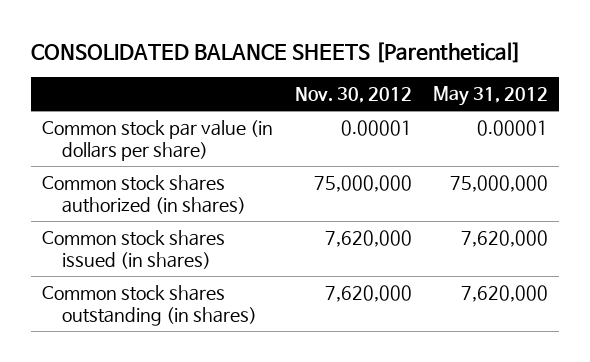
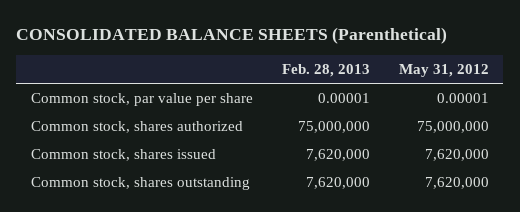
[31,41,522,63] CONSOLIDATED BALANCE SHEETS [Parenthetical] -> [16,26,448,44] CONSOLIDATED BALANCE SHEETS (Parenthetical)
[294,86,412,103] Nov. 30, 2012 -> none
none -> [281,64,370,78] Feb. 28, 2013
[42,120,274,161] Common stock par value (in dollars per share) -> [30,92,253,106] Common stock, par value per share
[42,175,247,214] Common stock shares authorized (in shares) -> [30,120,243,133] Common stock, shares authorized
[42,230,226,269] Common stock shares issued (in shares) -> [30,148,216,161] Common stock, shares issued
[42,285,258,326] Common stock shares outstanding (in shares) -> [30,176,250,190] Common stock, shares outstanding

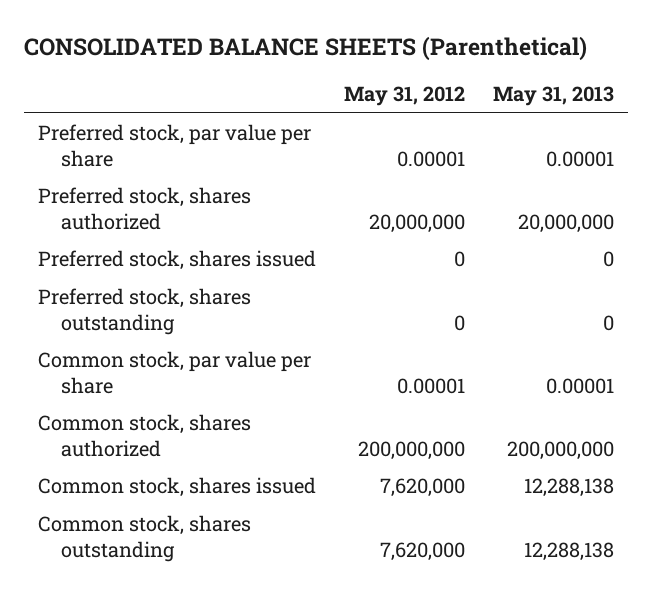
[281,64,370,78] Feb. 28, 2013 -> none
none -> [493,85,615,106] May 31, 2013
none -> [37,124,311,167] Preferred stock, par value per share
none -> [37,187,251,230] Preferred stock, shares authorized
none -> [37,250,316,271] Preferred stock, shares issued
none -> [37,288,251,335] Preferred stock, shares outstanding
[416,120,489,133] 75,000,000 -> [358,440,466,460] 200,000,000

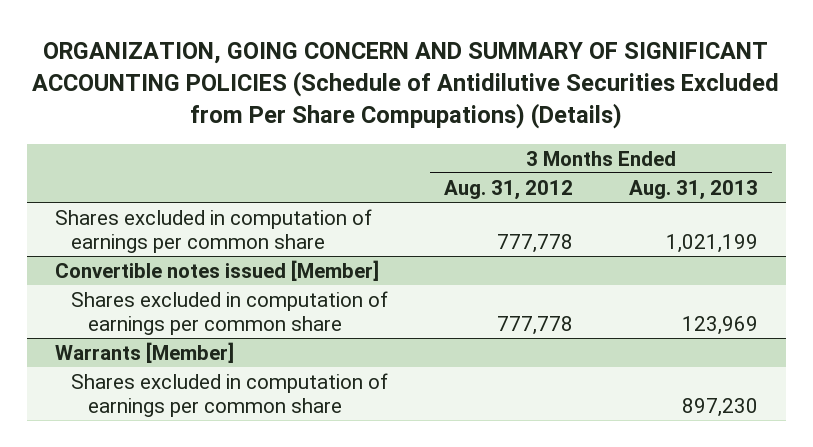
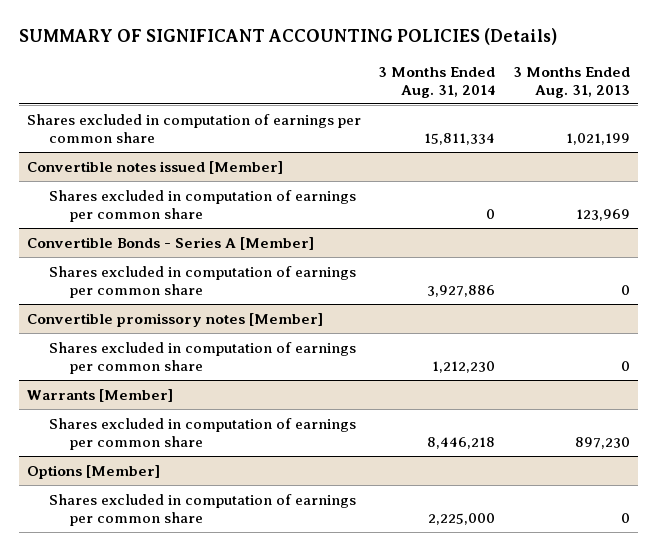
[32,42,780,130] ORGANIZATION, GOING CONCERN AND SUMMARY OF SIGNIFICANT ACCOUNTING POLICIES (Schedule of Antidilutive Securities Excluded from Per Share Compupations) (Details) -> [18,27,557,45] SUMMARY OF SIGNIFICANT ACCOUNTING POLICIES (Details)
[444,179,574,200] Aug. 31, 2012 -> none
none -> [378,66,496,98] 3 Months Ended Aug. 31, 2014
none -> [27,236,315,250] Convertible Bonds - Series A [Member]
none -> [48,265,356,298] Shares excluded in computation of earnings per common share
none -> [27,312,324,327] Convertible promissory notes [Member]
none -> [48,341,356,374] Shares excluded in computation of earnings per common share
none -> [27,464,161,479] Options [Member]
none -> [48,493,356,526] Shares excluded in computation of earnings per common share

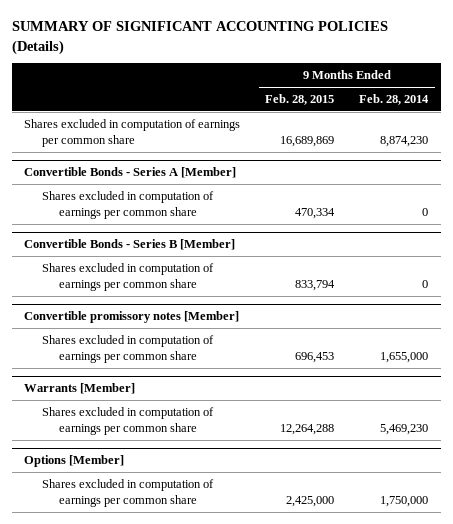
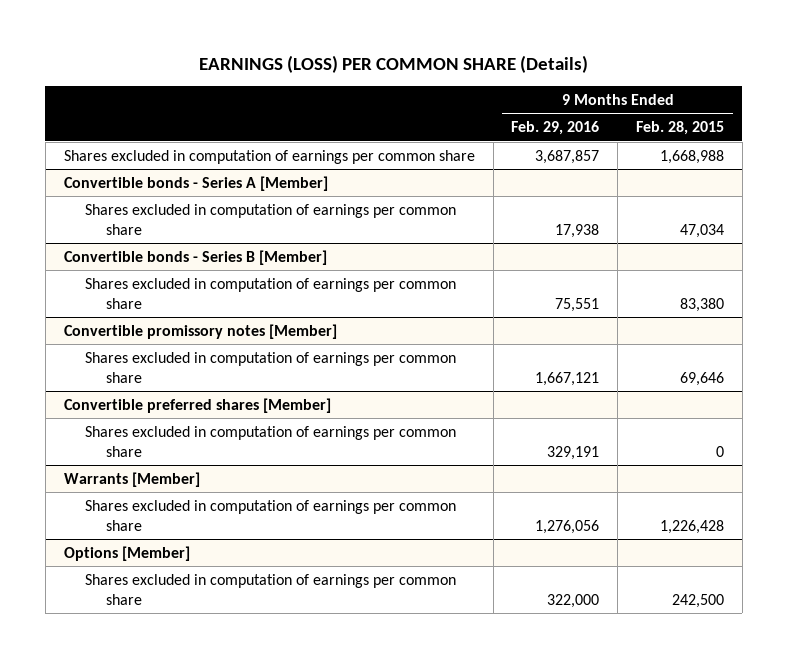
[11,21,388,55] SUMMARY OF SIGNIFICANT ACCOUNTING POLICIES (Details) -> [198,55,588,74] EARNINGS (LOSS) PER COMMON SHARE (Details)
[359,94,430,106] Feb. 28, 2014 -> none
none -> [511,121,600,136] Feb. 29, 2016
[280,136,335,148] 16,689,869 -> [660,149,725,164] 1,668,988
[24,167,237,179] Convertible Bonds - Series A [Member] -> [63,175,328,191] Convertible bonds - Series A [Member]
[295,208,336,220] 470,334 -> [680,223,725,238] 47,034
[24,239,236,251] Convertible Bonds - Series B [Member] -> [63,249,327,265] Convertible bonds - Series B [Member]
[295,280,336,292] 833,794 -> [680,297,725,312] 83,380
[295,352,335,364] 696,453 -> [680,371,725,386] 69,646
none -> [63,397,331,413] Convertible preferred shares [Member]
none -> [84,425,456,457] Shares excluded in computation of earnings per common share
[280,424,335,436] 12,264,288 -> [660,519,725,534] 1,226,428
[286,496,335,508] 2,425,000 -> [672,593,725,608] 242,500

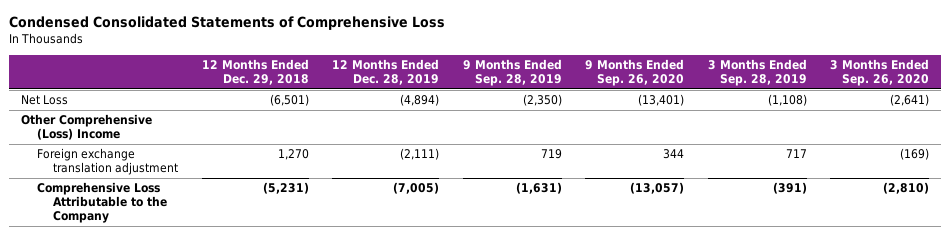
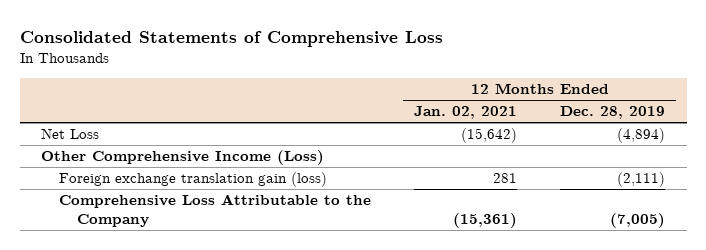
[9,16,446,31] Condensed Consolidated Statements of Comprehensive Loss -> [19,30,443,47] Consolidated Statements of Comprehensive Loss
[201,58,309,85] 12 Months Ended Dec. 29, 2018 -> none
[462,58,562,86] 9 Months Ended Sep. 28, 2019 -> none
[585,58,685,86] 9 Months Ended Sep. 26, 2020 -> none
[707,58,807,86] 3 Months Ended Sep. 28, 2019 -> none
[830,58,930,86] 3 Months Ended Sep. 26, 2020 -> none
none -> [414,106,518,120] Jan. 02, 2021
[21,114,153,141] Other Comprehensive (Loss) Income -> [41,150,325,166] Other Comprehensive Income (Loss)
[37,148,179,176] Foreign exchange translation adjustment -> [58,172,327,188] Foreign exchange translation gain (loss)

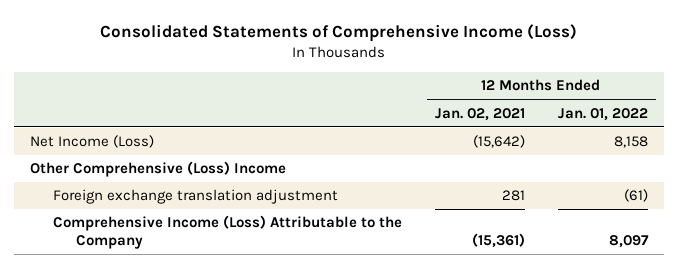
[19,30,443,47] Consolidated Statements of Comprehensive Loss -> [99,24,577,43] Consolidated Statements of Comprehensive Income (Loss)
[560,106,666,120] Dec. 28, 2019 -> none
none -> [557,107,648,121] Jan. 01, 2022
[41,128,100,140] Net Loss -> [30,135,155,149] Net Income (Loss)
[41,150,325,166] Other Comprehensive Income (Loss) -> [30,161,287,178] Other Comprehensive (Loss) Income
[58,172,327,188] Foreign exchange translation gain (loss) -> [53,189,339,205] Foreign exchange translation adjustment
[58,194,371,227] Comprehensive Loss Attributable to the Company -> [53,215,403,250] Comprehensive Income (Loss) Attributable to the Company

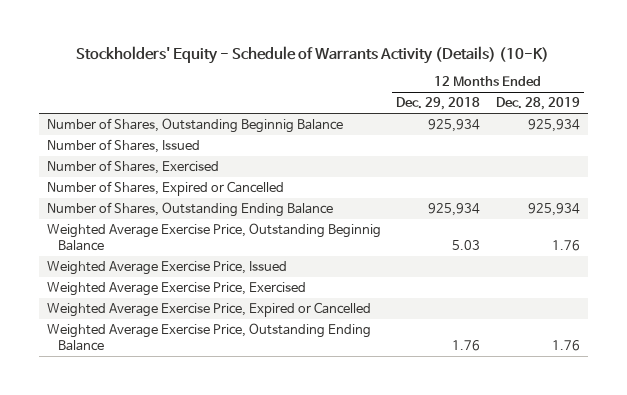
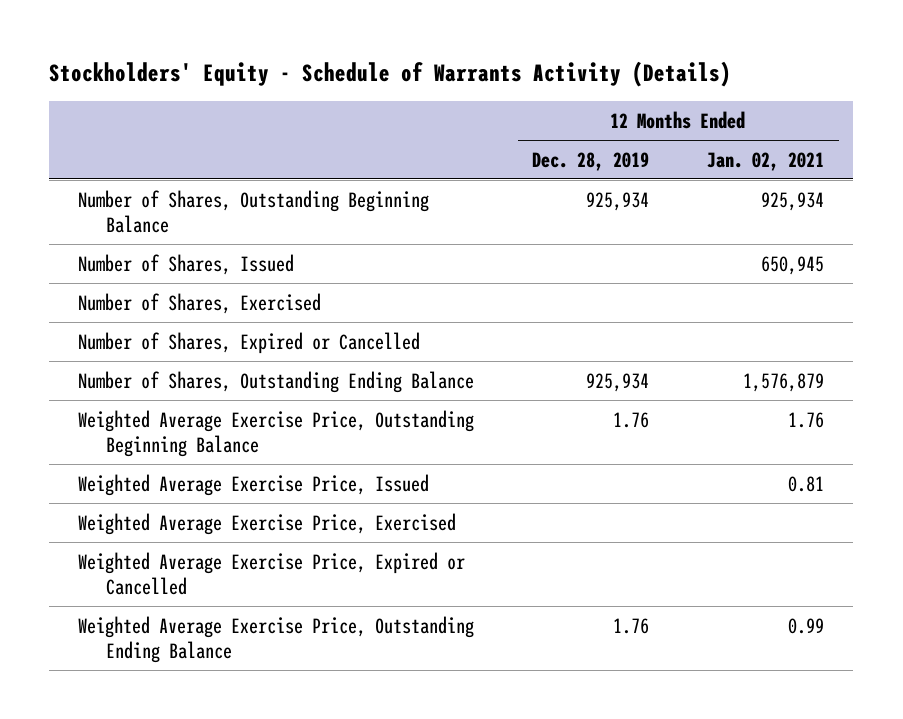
[76,45,550,64] Stockholders' Equity - Schedule of Warrants Activity (Details) (10-K) -> [49,60,732,87] Stockholders' Equity - Schedule of Warrants Activity (Details)
[396,97,481,111] Dec. 29, 2018 -> none
none -> [707,151,825,171] Jan. 02, 2021
[46,118,343,134] Number of Shares, Outstanding Beginnig Balance -> [78,189,430,233] Number of Shares, Outstanding Beginning Balance
[46,223,381,252] Weighted Average Exercise Price, Outstanding Beginnig Balance -> [78,409,475,457] Weighted Average Exercise Price, Outstanding Beginning Balance

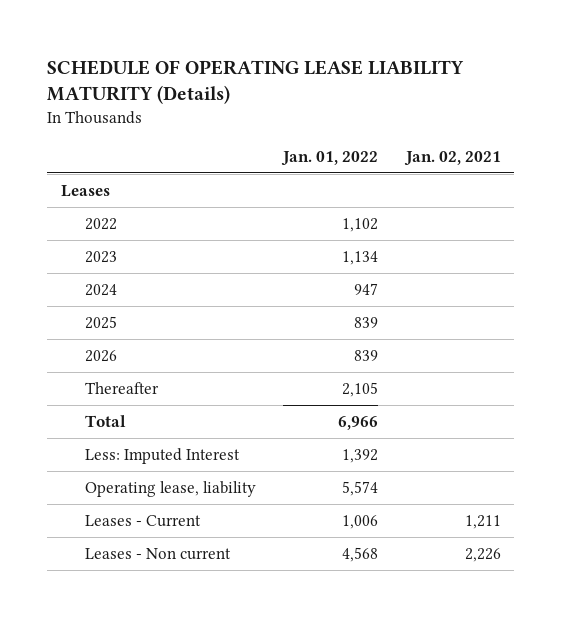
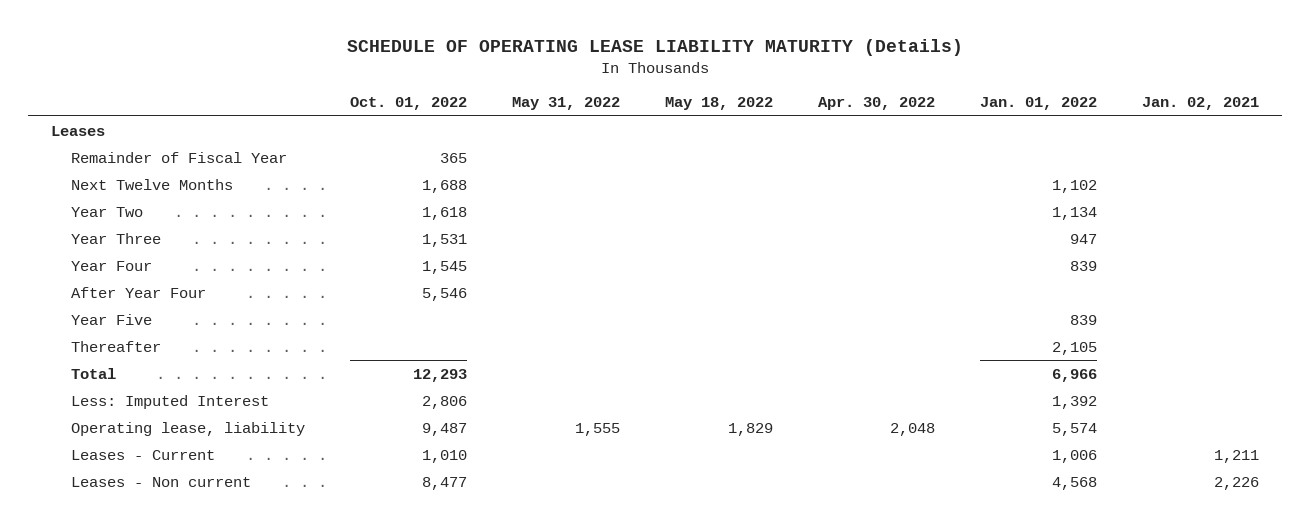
none -> [349,97,467,111] Oct. 01, 2022
none -> [511,97,620,111] May 31, 2022
none -> [664,97,773,111] May 18, 2022
none -> [818,97,936,111] Apr. 30, 2022
none -> [70,151,287,163] Remainder of Fiscal Year
[85,217,118,230] 2022 -> [70,178,233,190] Next Twelve Months
[85,250,118,263] 2023 -> [70,206,143,217] Year Two
[85,283,118,296] 2024 -> [70,232,161,244] Year Three
[85,315,118,329] 2025 -> [70,260,152,271] Year Four
none -> [70,286,206,298] After Year Four
[85,349,118,362] 2026 -> [70,313,152,325] Year Five

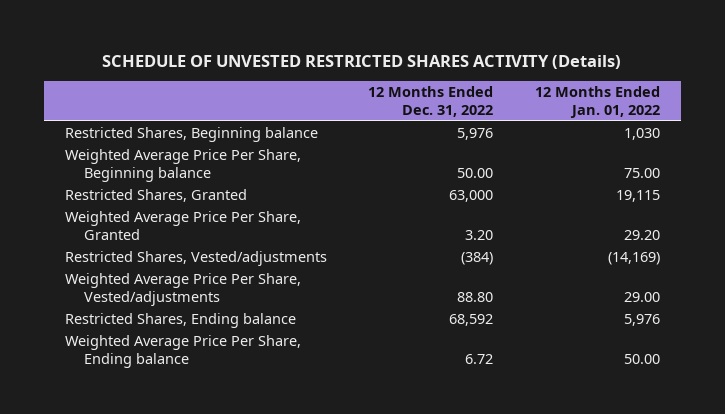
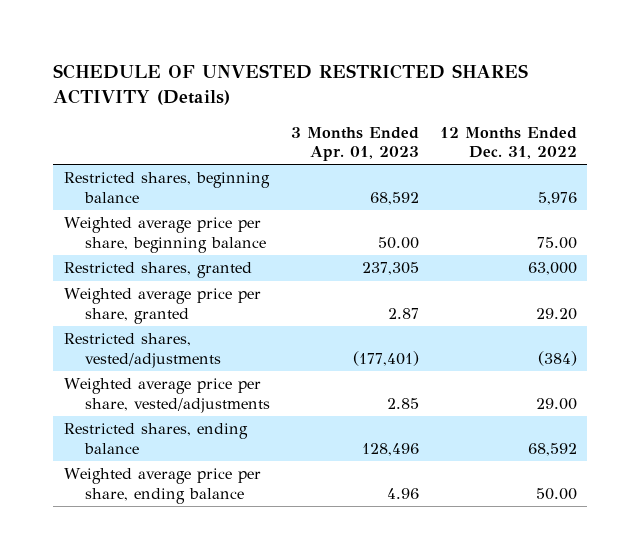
[534,86,660,118] 12 Months Ended Jan. 01, 2022 -> none
none -> [290,126,419,162] 3 Months Ended Apr. 01, 2023
[64,127,318,143] Restricted Shares, Beginning balance -> [63,172,270,203] Restricted shares, beginning balance
[64,149,301,182] Weighted Average Price Per Share, Beginning balance -> [63,217,266,253] Weighted average price per share, beginning balance
[457,167,494,178] 50.00 -> [536,236,577,249] 75.00
[64,189,247,203] Restricted Shares, Granted -> [63,262,252,279] Restricted shares, granted
[64,211,301,240] Weighted Average Price Per Share, Granted -> [63,288,261,324] Weighted average price per share, granted
[465,229,494,240] 3.20 -> [535,307,577,320] 29.20
[64,251,327,267] Restricted Shares, Vested/adjustments -> [63,333,221,368] Restricted shares, vested/adjustments
[64,273,301,306] Weighted Average Price Per Share, Vested/adjustments -> [63,378,270,413] Weighted average price per share, vested/adjustments
[457,291,494,302] 88.80 -> [535,397,577,410] 29.00
[64,313,296,329] Restricted Shares, Ending balance -> [63,423,248,454] Restricted shares, ending balance
[64,335,301,368] Weighted Average Price Per Share, Ending balance -> [63,468,261,504] Weighted average price per share, ending balance
[465,353,494,364] 6.72 -> [535,487,577,500] 50.00

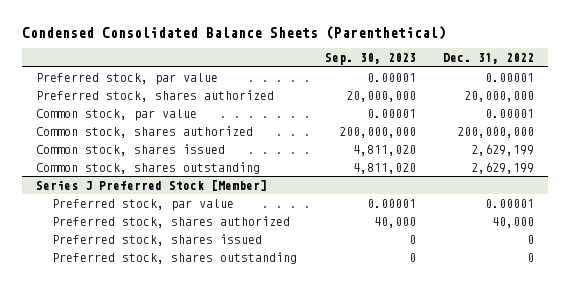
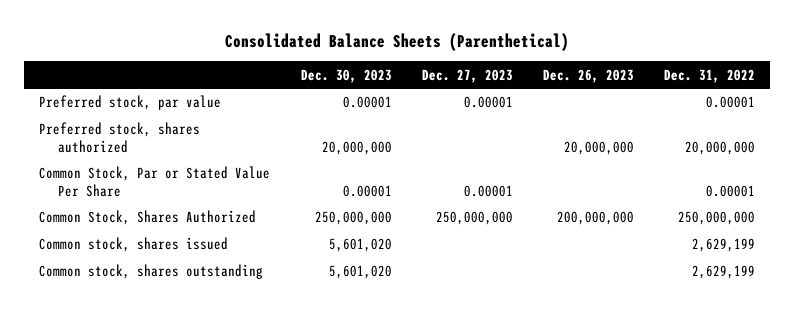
[22,26,447,41] Condensed Consolidated Balance Sheets (Parenthetical) -> [225,32,570,51] Consolidated Balance Sheets (Parenthetical)
[324,53,416,66] Sep. 30, 2023 -> none
none -> [300,68,392,83] Dec. 30, 2023
none -> [421,68,513,83] Dec. 27, 2023
none -> [543,68,635,83] Dec. 26, 2023
[36,108,198,121] Common stock, par value -> [39,166,271,197] Common Stock, Par or Stated Value Per Share
[36,125,254,138] Common stock, shares authorized -> [39,210,257,226] Common Stock, Shares Authorized
[457,126,535,138] 200,000,000 -> [678,211,756,226] 250,000,000
[36,179,268,191] Series J Preferred Stock [Member] -> none
[52,198,235,211] Preferred stock, par value -> none
[52,215,291,228] Preferred stock, shares authorized -> none
[52,233,263,246] Preferred stock, shares issued -> none
[52,251,298,264] Preferred stock, shares outstanding -> none

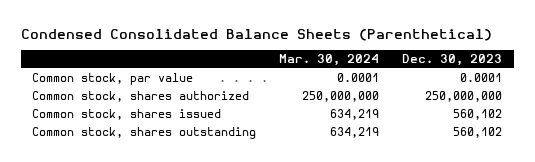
[225,32,570,51] Consolidated Balance Sheets (Parenthetical) -> [21,28,493,41] Condensed Consolidated Balance Sheets (Parenthetical)
[421,68,513,83] Dec. 27, 2023 -> none
[543,68,635,83] Dec. 26, 2023 -> none
[664,68,756,83] Dec. 31, 2022 -> none
none -> [279,54,380,67] Mar. 30, 2024
[39,95,222,111] Preferred stock, par value -> none
[39,122,201,153] Preferred stock, shares authorized -> none
[39,166,271,197] Common Stock, Par or Stated Value Per Share -> [32,73,194,86] Common stock, par value
[342,184,392,197] 0.00001 -> [460,73,503,83] 0.0001
[39,210,257,226] Common Stock, Shares Authorized -> [32,91,250,103] Common stock, shares authorized
[328,238,392,253] 5,601,020 -> [453,109,503,121] 560,102
[328,265,392,280] 5,601,020 -> [453,127,503,139] 560,102

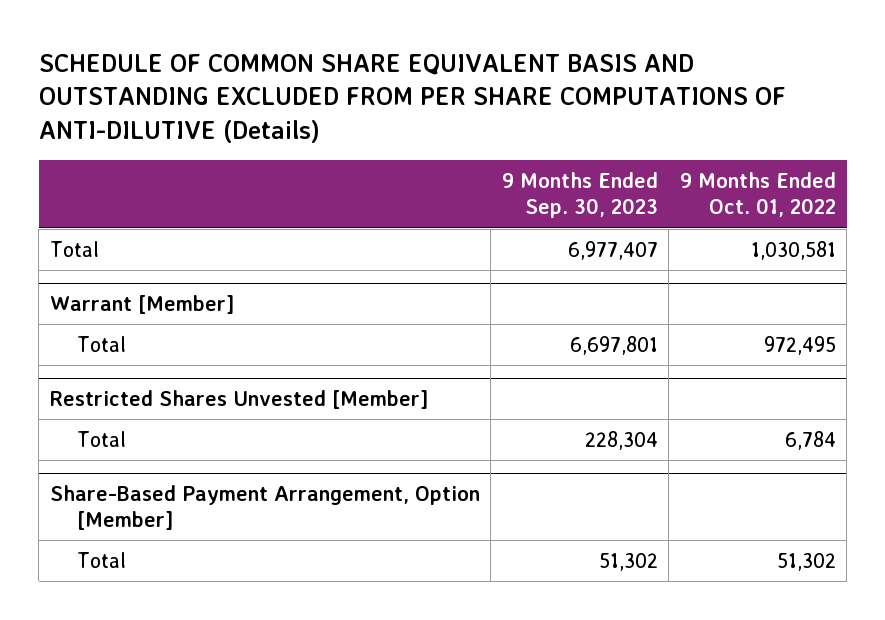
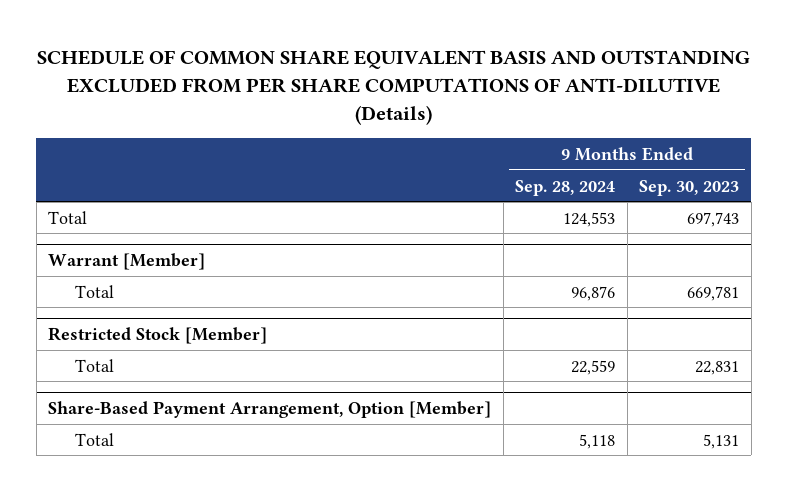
[679,172,836,218] 9 Months Ended Oct. 01, 2022 -> none
none -> [515,179,616,196] Sep. 28, 2024
[567,240,658,260] 6,977,407 -> [687,211,740,227] 697,743
[49,389,428,409] Restricted Shares Unvested [Member] -> none
[569,335,658,355] 6,697,801 -> [687,285,740,301] 669,781
none -> [48,326,268,344] Restricted Stock [Member]
[584,430,658,450] 228,304 -> [695,360,740,375] 22,831
[598,552,658,571] 51,302 -> [703,433,740,449] 5,131

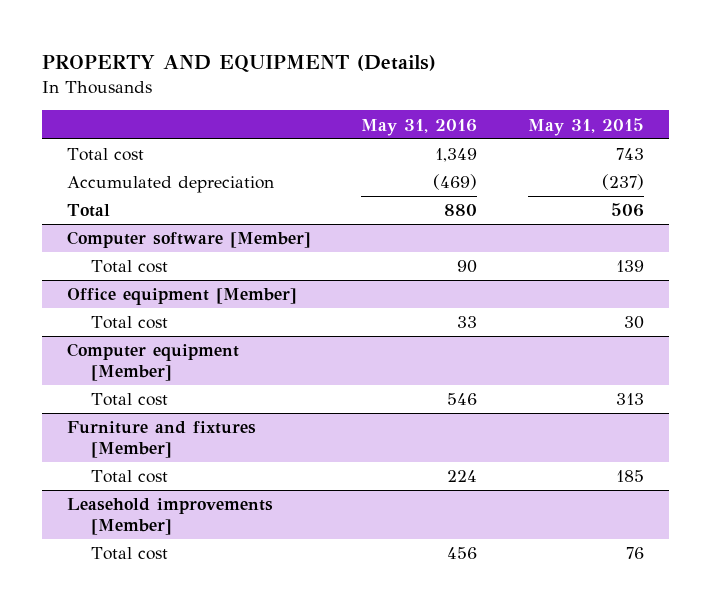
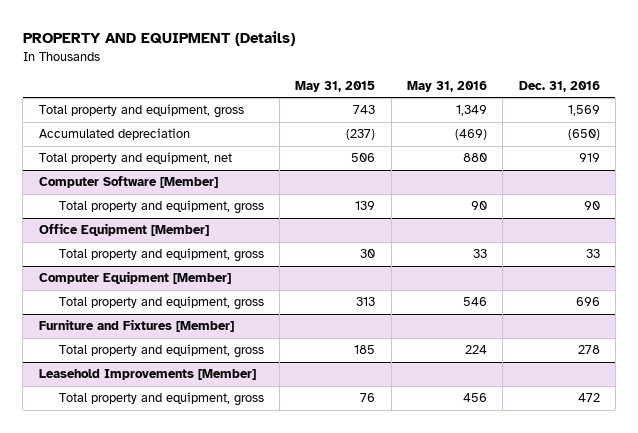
none -> [518,80,600,92] Dec. 31, 2016
[66,148,144,162] Total cost -> [38,104,244,119] Total property and equipment, gross
[66,204,110,218] Total -> [38,152,232,165] Total property and equipment, net
[66,231,311,249] Computer software [Member] -> [38,176,218,189] Computer Software [Member]
[91,260,169,274] Total cost -> [58,200,264,215] Total property and equipment, gross
[66,288,297,306] Office equipment [Member] -> [38,223,209,237] Office Equipment [Member]
[91,316,169,330] Total cost -> [58,248,264,263] Total property and equipment, gross
[66,343,239,382] Computer equipment [Member] -> [38,271,231,285] Computer Equipment [Member]
[91,393,169,407] Total cost -> [58,296,264,311] Total property and equipment, gross
[66,421,256,459] Furniture and fixtures [Member] -> [38,319,234,333] Furniture and Fixtures [Member]
[91,470,169,484] Total cost -> [58,344,264,359] Total property and equipment, gross
[66,498,273,536] Leasehold improvements [Member] -> [38,369,256,381] Leasehold Improvements [Member]
[91,547,169,561] Total cost -> [58,392,264,407] Total property and equipment, gross

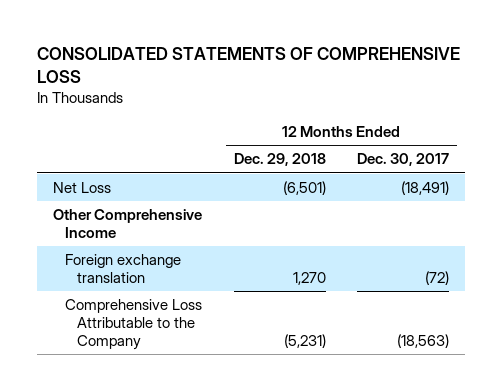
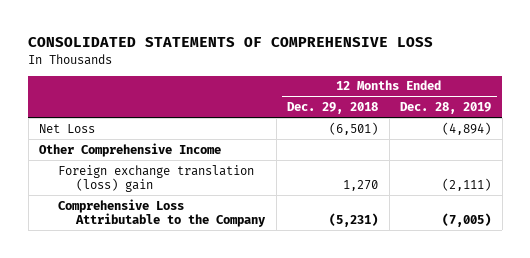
[357,153,450,167] Dec. 30, 2017 -> none
none -> [400,102,492,115] Dec. 28, 2019
[64,254,181,283] Foreign exchange translation -> [57,164,254,192] Foreign exchange translation (loss) gain

